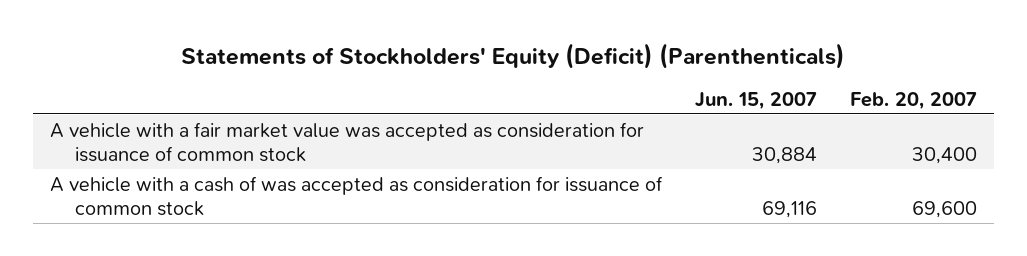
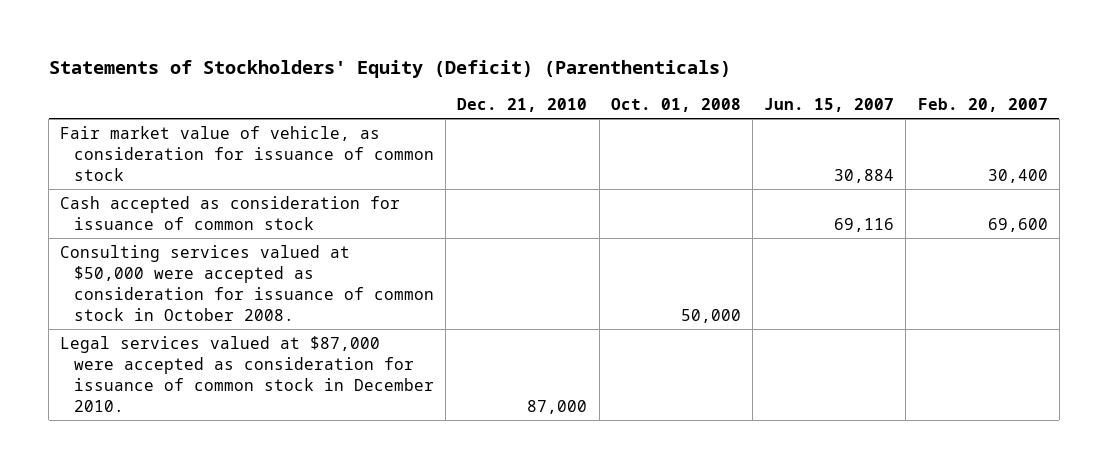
none -> [457,97,588,112] Dec. 21, 2010
none -> [610,97,741,112] Oct. 01, 2008
[49,121,644,163] A vehicle with a fair market value was accepted as consideration for issuance of common stock -> [60,126,435,181] Fair market value of vehicle, as consideration for issuance of common stock
[49,175,663,217] A vehicle with a cash of was accepted as consideration for issuance of common stock -> [60,196,401,230] Cash accepted as consideration for issuance of common stock
none -> [60,245,435,321] Consulting services valued at $50,000 were accepted as consideration for issuance of common stock in October 2008.
none -> [60,336,435,412] Legal services valued at $87,000 were accepted as consideration for issuance of common stock in December 2010.

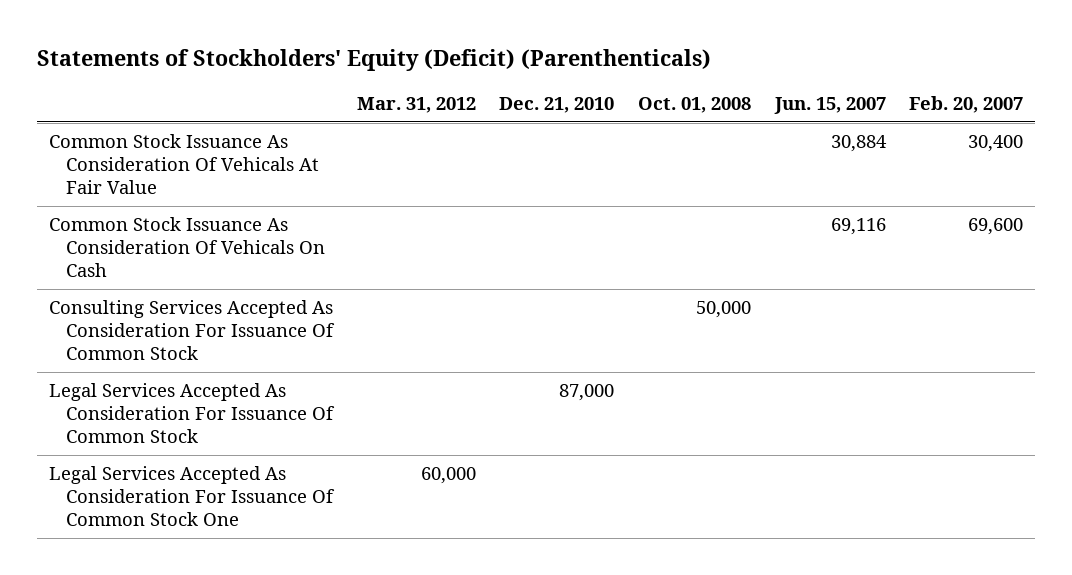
none -> [356,96,476,113] Mar. 31, 2012
[60,126,435,181] Fair market value of vehicle, as consideration for issuance of common stock -> [48,134,320,195] Common Stock Issuance As Consideration Of Vehicals At Fair Value
[60,196,401,230] Cash accepted as consideration for issuance of common stock -> [48,217,326,278] Common Stock Issuance As Consideration Of Vehicals On Cash
[60,245,435,321] Consulting services valued at $50,000 were accepted as consideration for issuance of common stock in October 2008. -> [48,300,336,361] Consulting Services Accepted As Consideration For Issuance Of Common Stock
[60,336,435,412] Legal services valued at $87,000 were accepted as consideration for issuance of common stock in December 2010. -> [48,383,336,444] Legal Services Accepted As Consideration For Issuance Of Common Stock
none -> [48,466,336,527] Legal Services Accepted As Consideration For Issuance Of Common Stock One

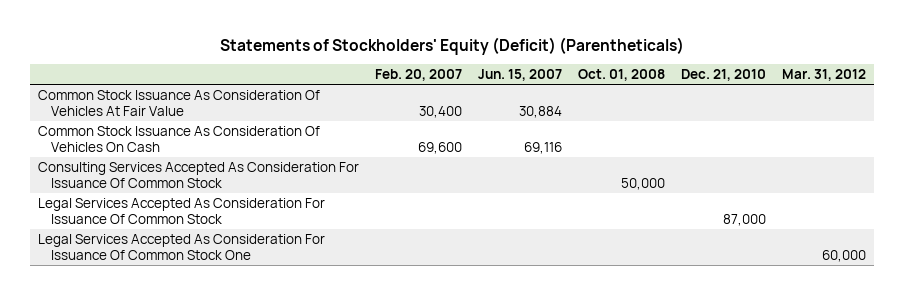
[36,48,711,71] Statements of Stockholders' Equity (Deficit) (Parenthenticals) -> [219,36,684,55] Statements of Stockholders' Equity (Deficit) (Parentheticals)
[48,134,320,195] Common Stock Issuance As Consideration Of Vehicals At Fair Value -> [37,90,320,116] Common Stock Issuance As Consideration Of Vehicles At Fair Value
[48,217,326,278] Common Stock Issuance As Consideration Of Vehicals On Cash -> [37,126,320,152] Common Stock Issuance As Consideration Of Vehicles On Cash

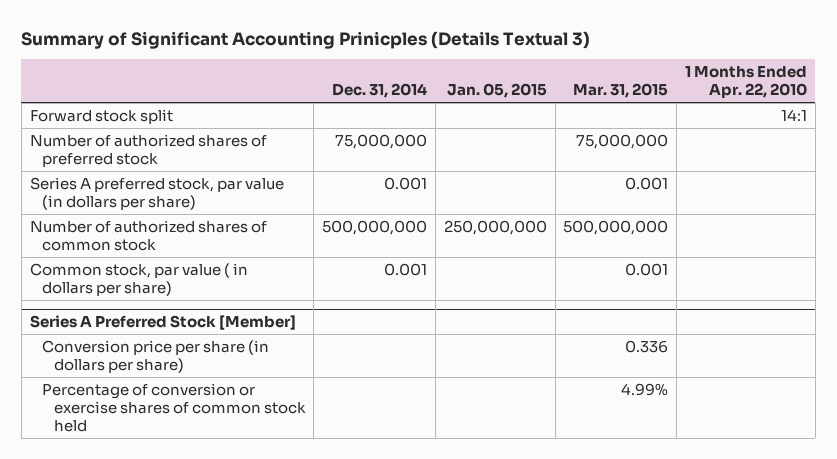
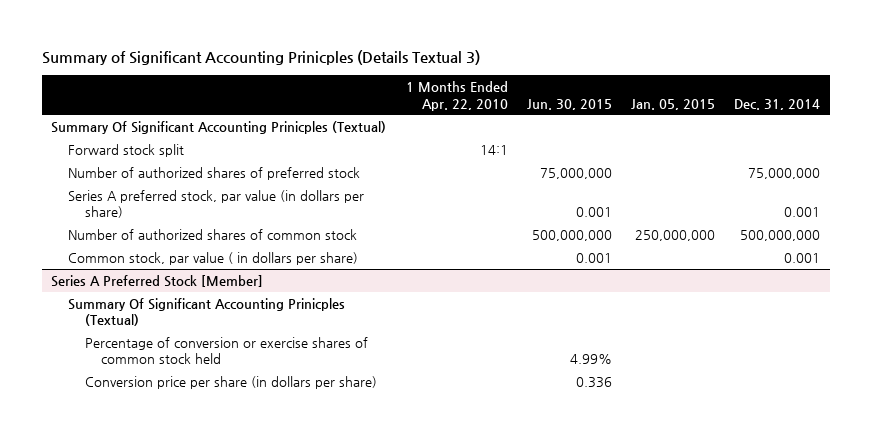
[573,83,669,99] Mar. 31, 2015 -> none
none -> [526,98,612,110] Jun. 30, 2015
none -> [51,121,387,135] Summary Of Significant Accounting Prinicples (Textual)
none -> [68,298,346,327] Summary Of Significant Accounting Prinicples (Textual)
[41,339,269,374] Conversion price per share (in dollars per share) -> [84,376,377,390] Conversion price per share (in dollars per share)

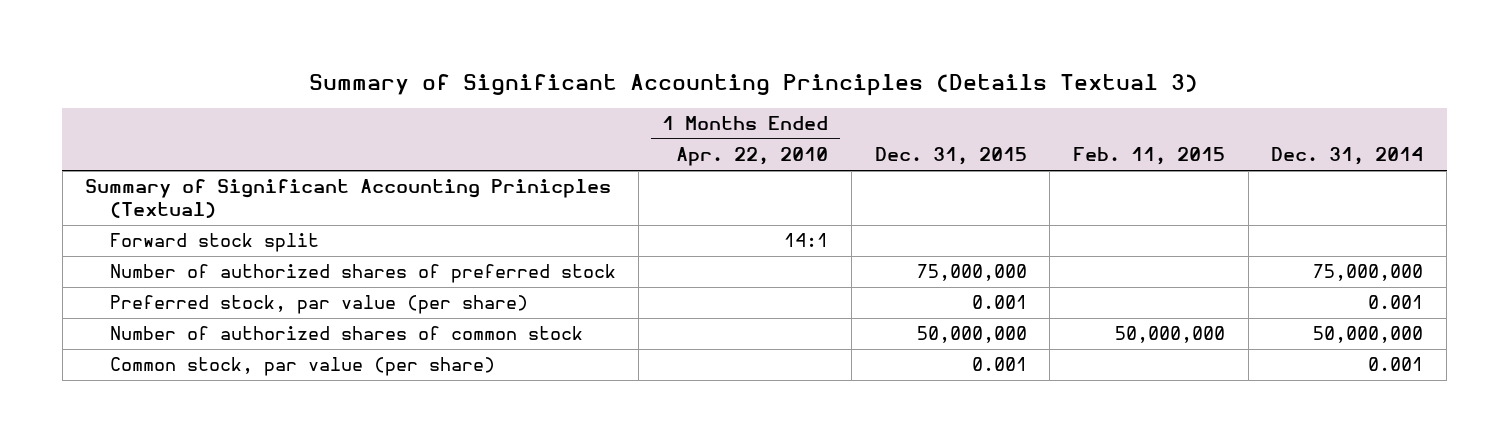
[41,50,480,66] Summary of Significant Accounting Prinicples (Details Textual 3) -> [309,73,1199,96] Summary of Significant Accounting Principles (Details Textual 3)
[526,98,612,110] Jun. 30, 2015 -> none
[630,98,715,110] Jan. 05, 2015 -> none
none -> [874,147,1027,166] Dec. 31, 2015
none -> [1073,147,1226,166] Feb. 11, 2015
[51,121,387,135] Summary Of Significant Accounting Prinicples (Textual) -> [85,179,612,219] Summary of Significant Accounting Prinicples (Textual)
[51,275,264,288] Series A Preferred Stock [Member] -> none
[68,298,346,327] Summary Of Significant Accounting Prinicples (Textual) -> none
[84,337,368,365] Percentage of conversion or exercise shares of common stock held -> none
[84,376,377,390] Conversion price per share (in dollars per share) -> none
[68,190,365,219] Series A preferred stock, par value (in dollars per share) -> [109,295,528,315] Preferred stock, par value (per share)
[739,230,820,242] 500,000,000 -> [1313,326,1424,344] 50,000,000
[68,252,359,266] Common stock, par value ( in dollars per share) -> [109,357,495,377] Common stock, par value (per share)

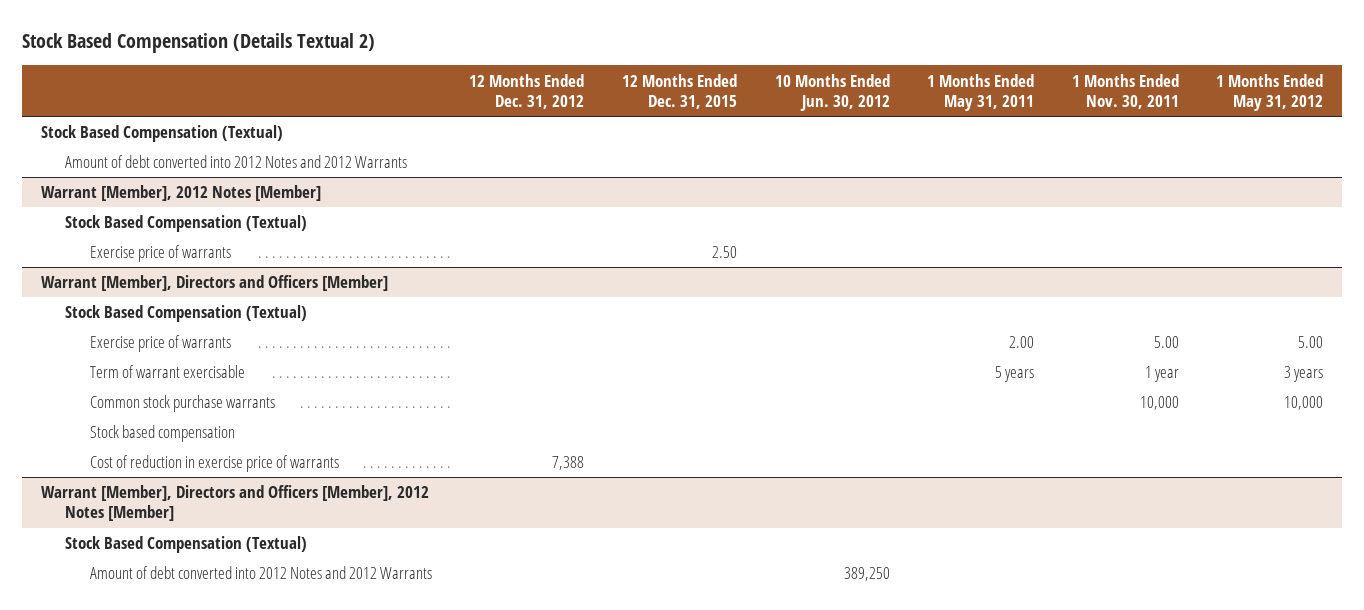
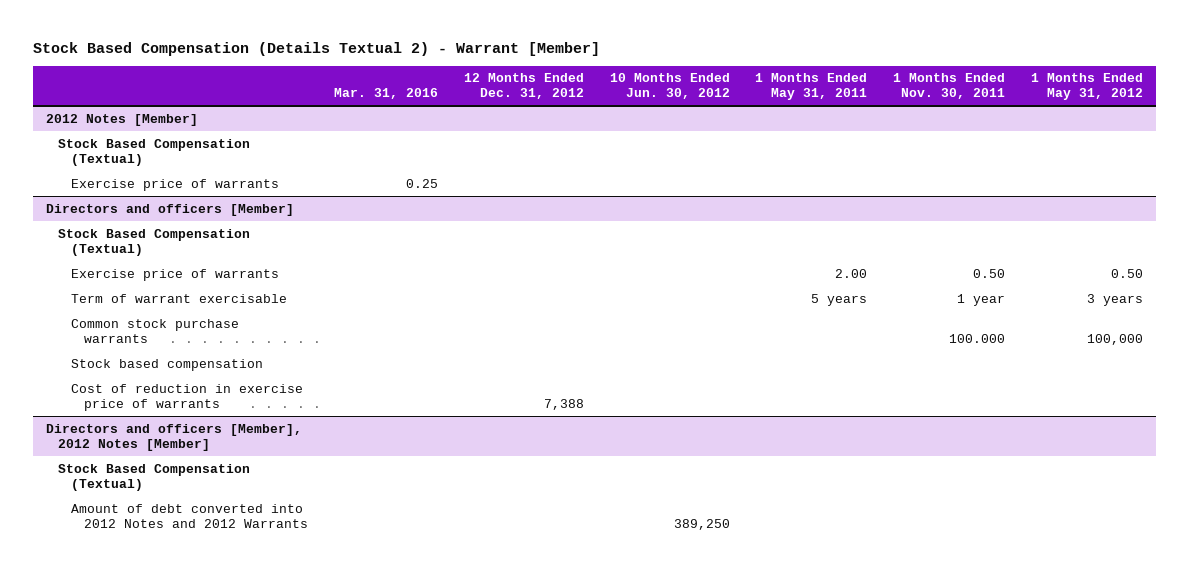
[21,33,375,54] Stock Based Compensation (Details Textual 2) -> [32,41,600,56] Stock Based Compensation (Details Textual 2) - Warrant [Member]
[621,73,737,109] 12 Months Ended Dec. 31, 2015 -> none
none -> [333,88,438,100] Mar. 31, 2016
[40,125,283,143] Stock Based Compensation (Textual) -> none
[65,155,408,169] Amount of debt converted into 2012 Notes and 2012 Warrants -> none
[40,185,321,202] Warrant [Member], 2012 Notes [Member] -> [45,113,198,126] 2012 Notes [Member]
[40,275,388,292] Warrant [Member], Directors and Officers [Member] -> [45,203,294,216] Directors and officers [Member]
[1153,336,1179,349] 5.00 -> [973,268,1006,278] 0.50
[1298,336,1324,349] 5.00 -> [1111,268,1144,278] 0.50
[1139,396,1179,411] 10,000 -> [949,333,1006,343] 100.000
[1284,396,1324,411] 10,000 -> [1087,333,1144,345] 100,000
[40,485,429,522] Warrant [Member], Directors and Officers [Member], 2012 Notes [Member] -> [45,423,302,451] Directors and officers [Member], 2012 Notes [Member]

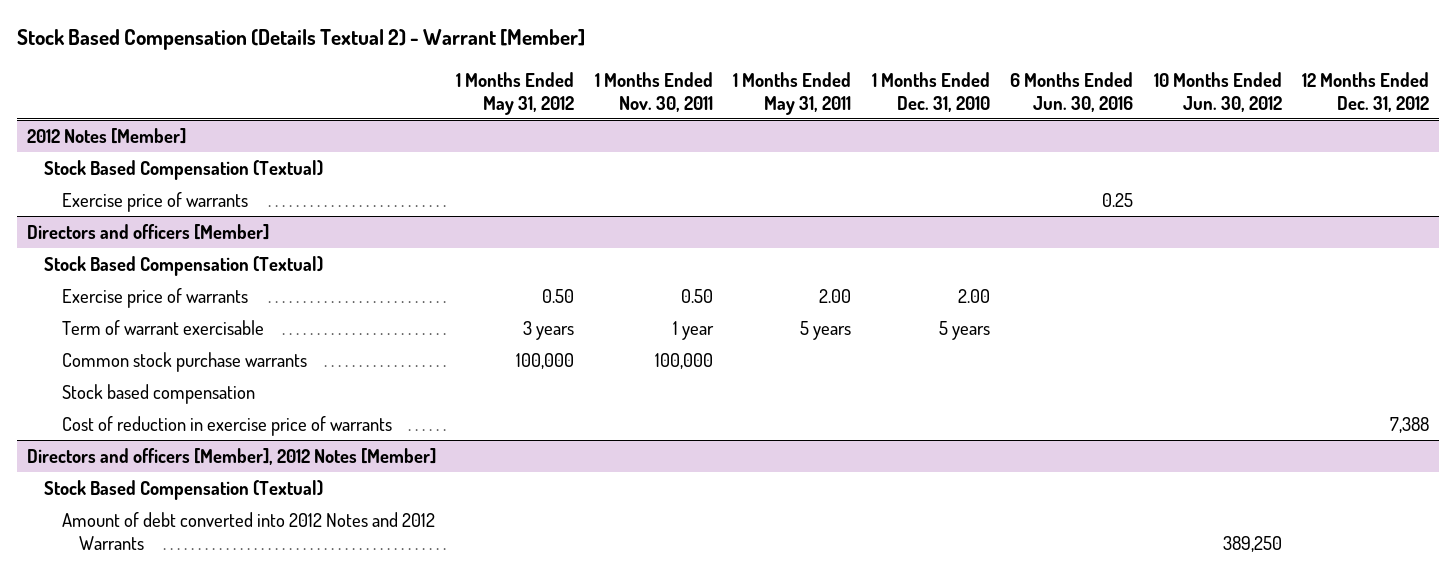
[333,88,438,100] Mar. 31, 2016 -> none
none -> [871,71,990,112] 1 Months Ended Dec. 31, 2010
none -> [1010,71,1134,112] 6 Months Ended Jun. 30, 2016
[949,333,1006,343] 100.000 -> [654,352,713,369] 100,000

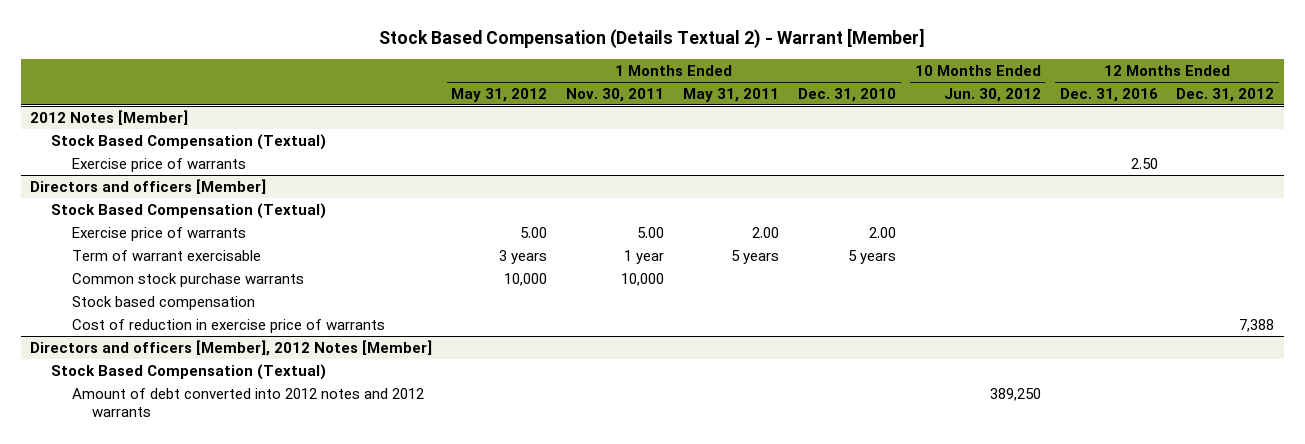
[1010,71,1134,112] 6 Months Ended Jun. 30, 2016 -> none
none -> [1059,87,1158,102] Dec. 31, 2016
[542,288,575,303] 0.50 -> [520,226,548,238] 5.00
[680,288,713,303] 0.50 -> [637,226,665,238] 5.00
[516,352,575,369] 100,000 -> [504,272,548,286] 10,000
[654,352,713,369] 100,000 -> [621,272,665,286] 10,000
[61,511,435,550] Amount of debt converted into 2012 Notes and 2012 Warrants -> [71,387,424,418] Amount of debt converted into 2012 notes and 2012 warrants

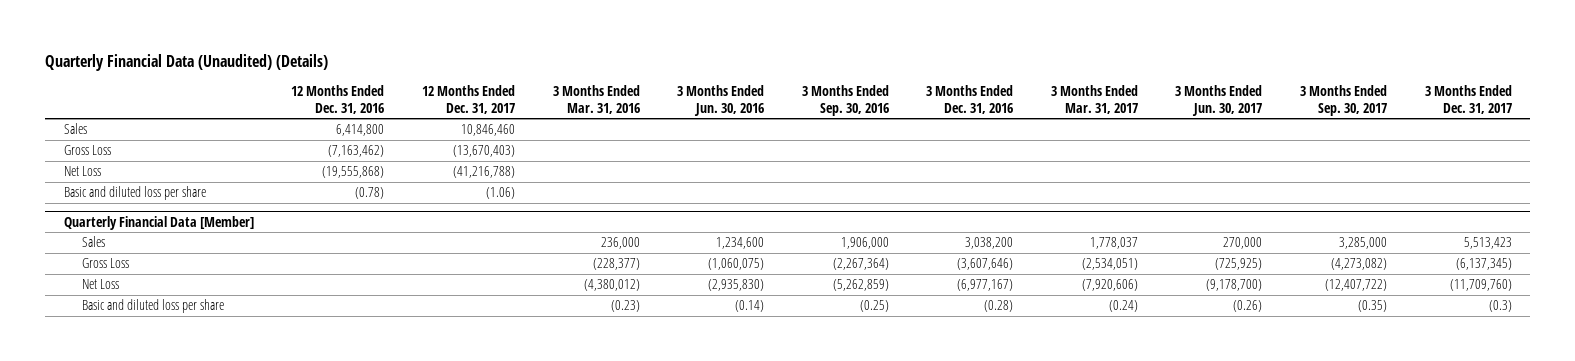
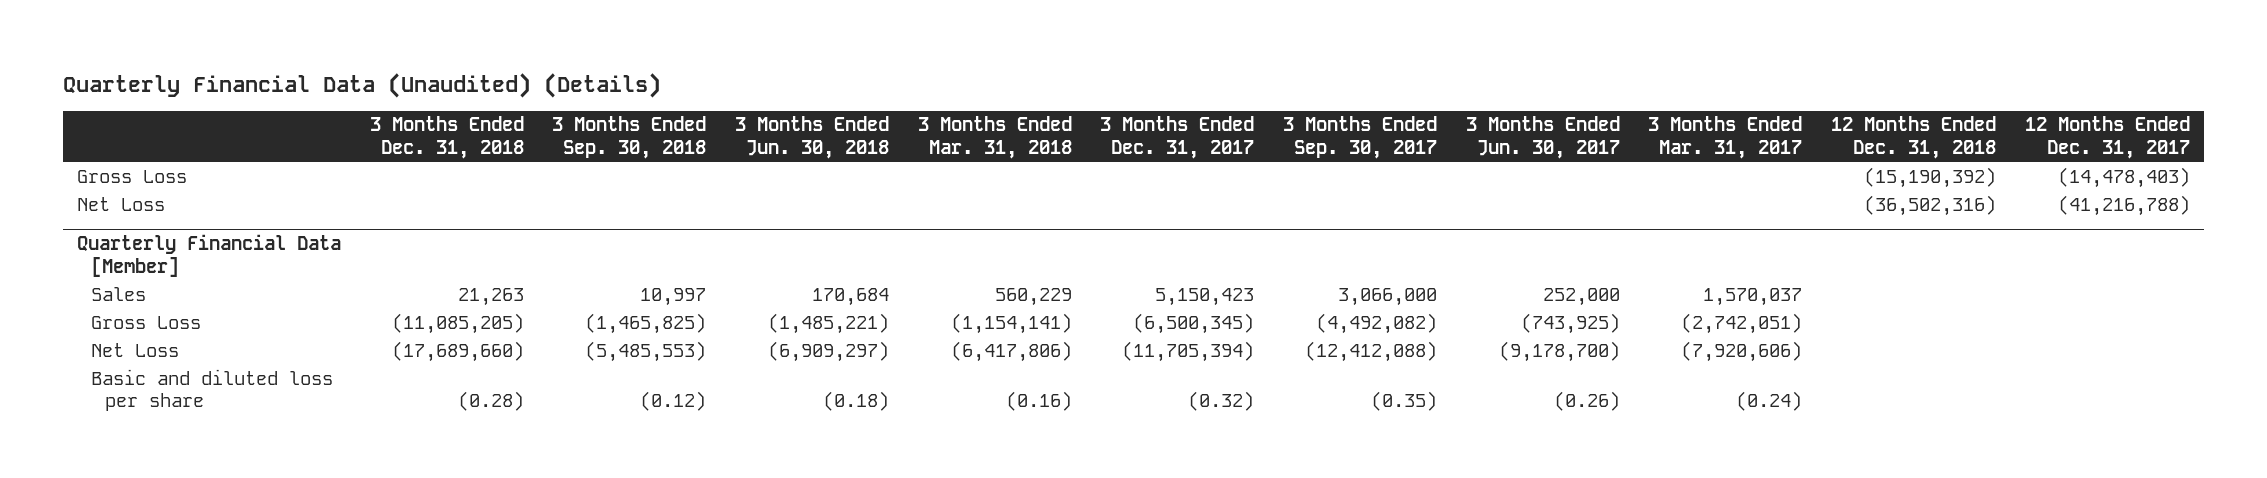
[291,85,385,115] 12 Months Ended Dec. 31, 2016 -> none
[552,85,640,115] 3 Months Ended Mar. 31, 2016 -> none
[677,85,765,117] 3 Months Ended Jun. 30, 2016 -> none
[801,85,889,117] 3 Months Ended Sep. 30, 2016 -> none
[926,85,1014,115] 3 Months Ended Dec. 31, 2016 -> none
none -> [369,116,524,159] 3 Months Ended Dec. 31, 2018
none -> [552,116,707,159] 3 Months Ended Sep. 30, 2018
none -> [734,116,889,159] 3 Months Ended Jun. 30, 2018
none -> [917,116,1072,159] 3 Months Ended Mar. 31, 2018
none -> [1831,116,1997,159] 12 Months Ended Dec. 31, 2018
[63,123,87,135] Sales -> none
[452,145,515,158] (13,670,403) -> [2057,166,2190,188] (14,478,403)
[63,186,206,201] Basic and diluted loss per share -> none
[1089,237,1138,250] 1,778,037 -> [1703,287,1803,306] 1,570,037
[1223,237,1263,250] 270,000 -> [1542,287,1620,306] 252,000
[1339,237,1388,250] 3,285,000 -> [1338,287,1438,306] 3,066,000
[1463,237,1512,250] 5,513,423 -> [1155,287,1255,306] 5,150,423
[1081,258,1138,271] (2,534,051) -> [1681,312,1803,334] (2,742,051)
[1215,258,1263,271] (725,925) -> [1520,312,1620,334] (743,925)
[1331,258,1388,271] (4,273,082) -> [1316,312,1438,334] (4,492,082)
[1455,258,1512,271] (6,137,345) -> [1133,312,1255,334] (6,500,345)
[1325,279,1388,292] (12,407,722) -> [1305,340,1438,362] (12,412,088)
[1449,279,1512,292] (11,709,760) -> [1122,340,1255,362] (11,705,394)
[1488,300,1512,313] (0.3) -> [1188,391,1255,412] (0.32)

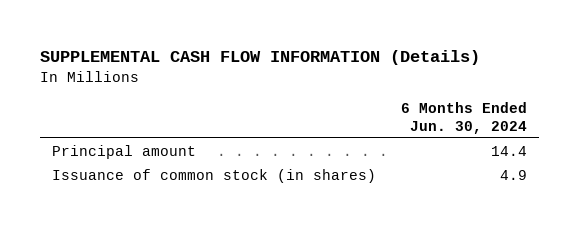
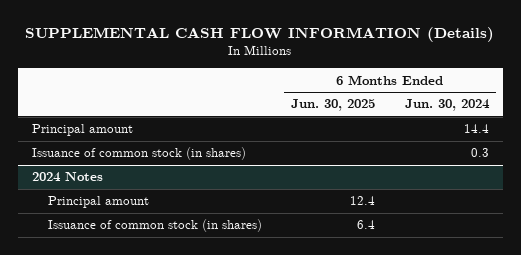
none -> [291,99,376,112] Jun. 30, 2025
[499,169,527,180] 4.9 -> [470,148,489,158] 0.3
none -> [32,172,104,183] 2024 Notes
none -> [47,196,149,209] Principal amount
none -> [47,219,262,233] Issuance of common stock (in shares)

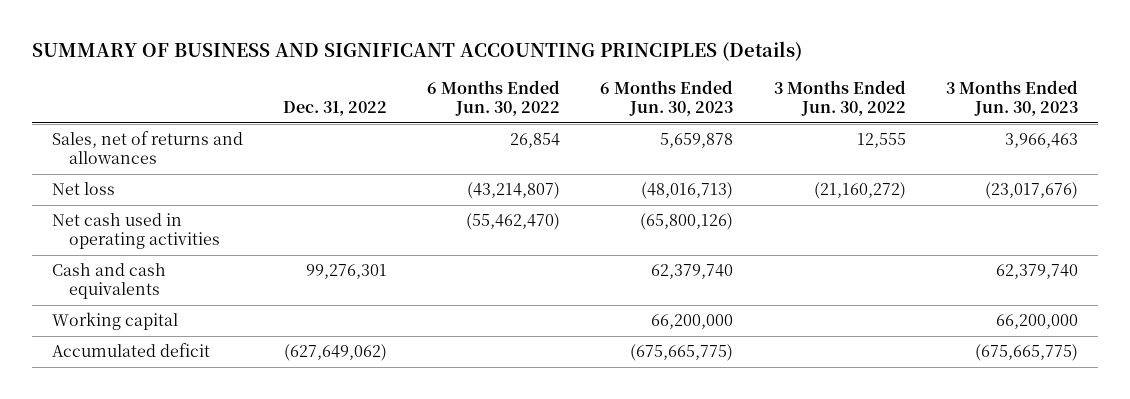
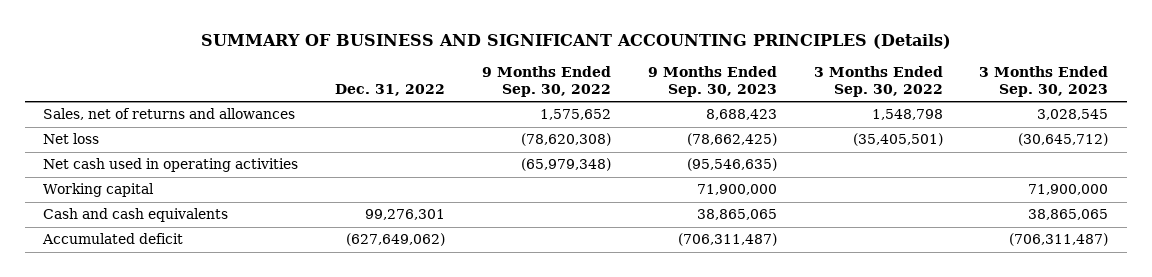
[427,80,561,117] 6 Months Ended Jun. 30, 2022 -> none
[600,80,734,117] 6 Months Ended Jun. 30, 2023 -> none
[773,80,906,117] 3 Months Ended Jun. 30, 2022 -> none
[945,80,1078,117] 3 Months Ended Jun. 30, 2023 -> none
none -> [481,65,611,97] 9 Months Ended Sep. 30, 2022
none -> [647,65,777,97] 9 Months Ended Sep. 30, 2023
none -> [813,65,943,97] 3 Months Ended Sep. 30, 2022
none -> [979,65,1109,97] 3 Months Ended Sep. 30, 2023
[52,263,167,300] Cash and cash equivalents -> [43,208,229,223] Cash and cash equivalents

